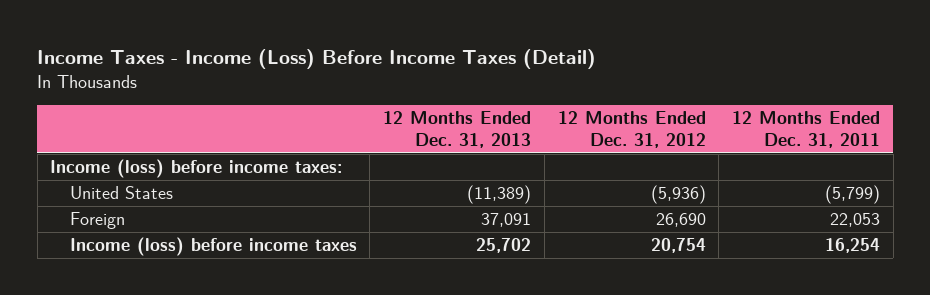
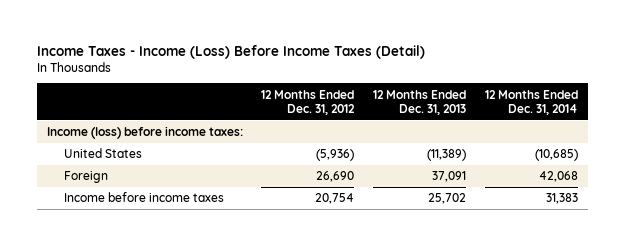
[731,111,880,148] 12 Months Ended Dec. 31, 2011 -> none
none -> [485,89,579,115] 12 Months Ended Dec. 31, 2014
[69,237,357,257] Income (loss) before income taxes -> [63,192,224,203] Income before income taxes

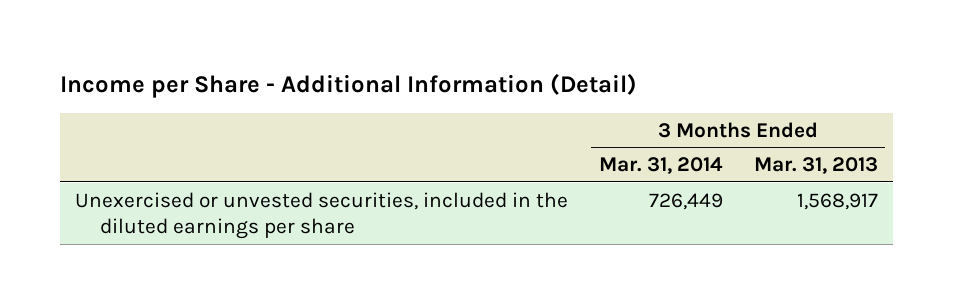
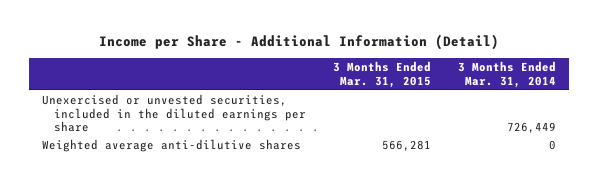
[753,157,878,175] Mar. 31, 2013 -> none
none -> [332,60,431,88] 3 Months Ended Mar. 31, 2015
none -> [42,139,302,153] Weighted average anti-dilutive shares

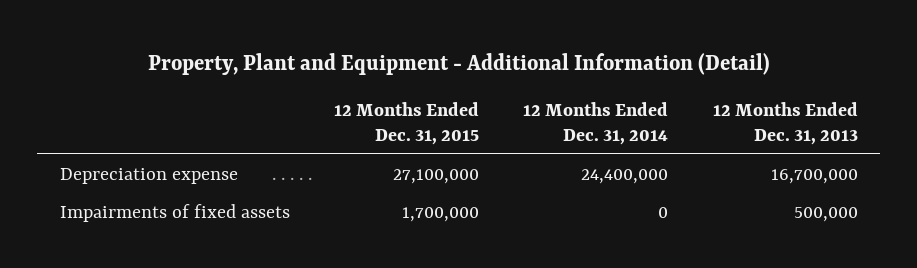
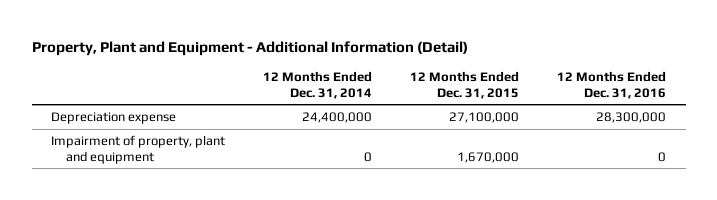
[712,101,858,145] 12 Months Ended Dec. 31, 2013 -> none
none -> [557,71,667,99] 12 Months Ended Dec. 31, 2016
[59,203,290,222] Impairments of fixed assets -> [50,135,225,164] Impairment of property, plant and equipment
[401,206,479,222] 1,700,000 -> [457,151,520,163] 1,670,000

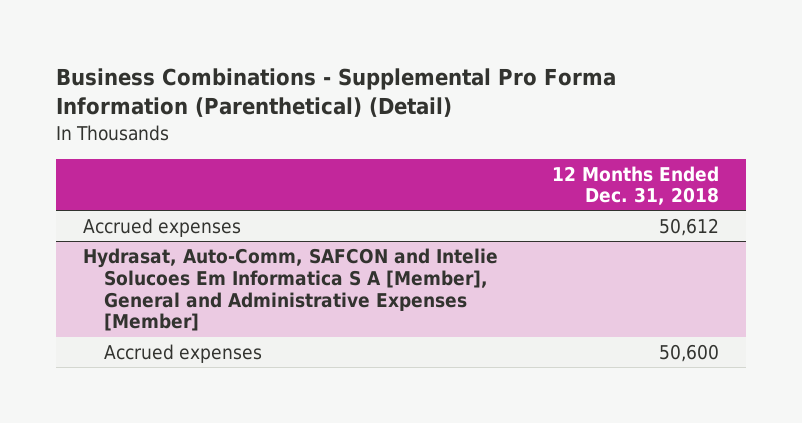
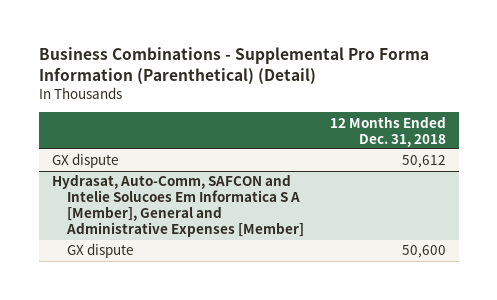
[82,217,241,237] Accrued expenses -> [51,153,118,169] GX dispute
[103,343,262,363] Accrued expenses -> [66,243,133,259] GX dispute

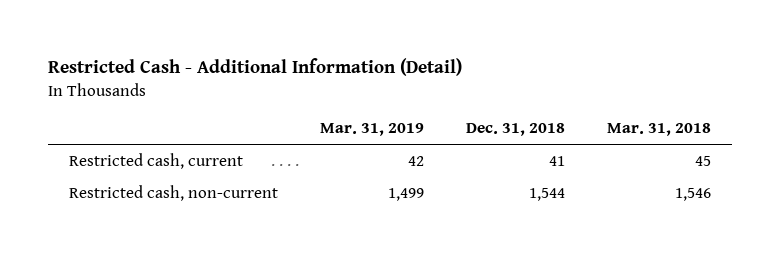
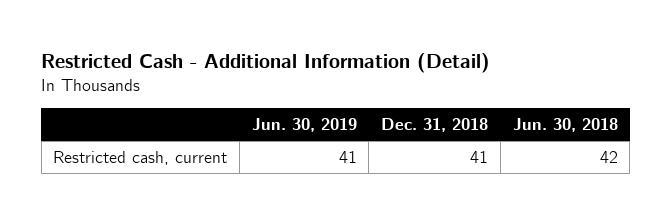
[319,123,424,137] Mar. 31, 2019 -> none
[606,123,711,137] Mar. 31, 2018 -> none
none -> [251,118,357,133] Jun. 30, 2019
none -> [512,118,618,133] Jun. 30, 2018
[68,185,278,202] Restricted cash, non-current -> none

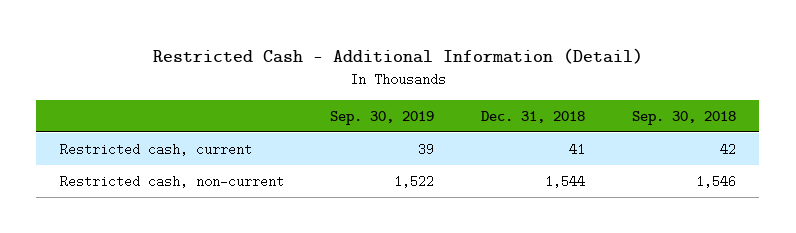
[251,118,357,133] Jun. 30, 2019 -> none
[512,118,618,133] Jun. 30, 2018 -> none
none -> [330,110,435,125] Sep. 30, 2019
none -> [631,110,736,125] Sep. 30, 2018
none -> [59,174,284,188] Restricted cash, non-current

